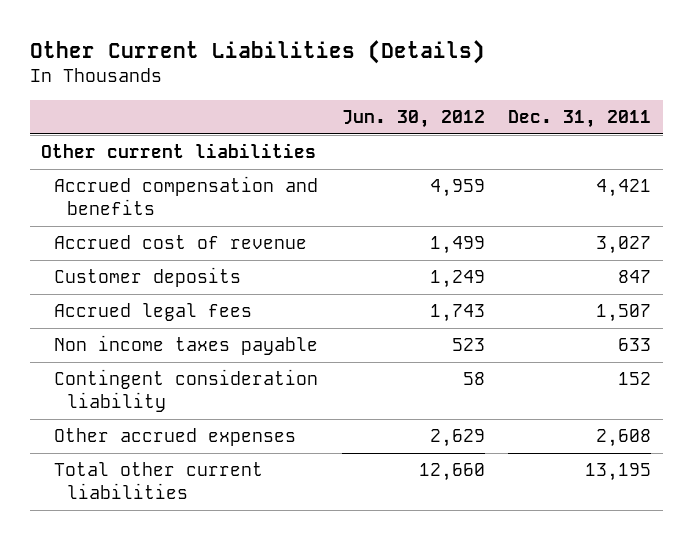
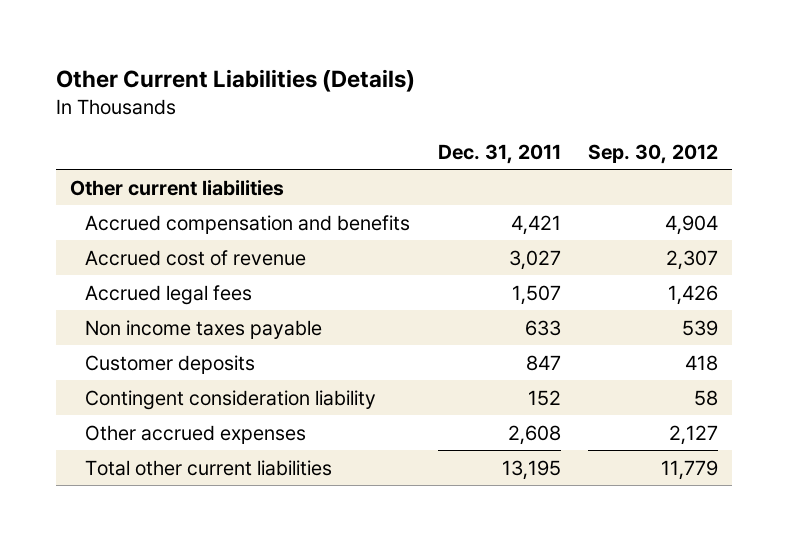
[341,110,485,129] Jun. 30, 2012 -> none
none -> [588,143,719,164] Sep. 30, 2012
[54,267,242,288] Customer deposits -> [84,354,255,374] Customer deposits

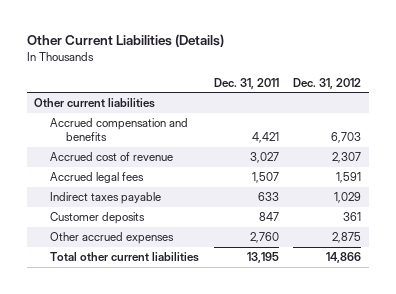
[588,143,719,164] Sep. 30, 2012 -> none
none -> [293,77,362,89] Dec. 31, 2012
[84,319,322,339] Non income taxes payable -> [50,192,162,205] Indirect taxes payable
[84,389,376,410] Contingent consideration liability -> none
[507,424,561,445] 2,608 -> [249,232,279,244] 2,760

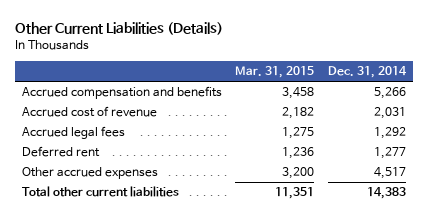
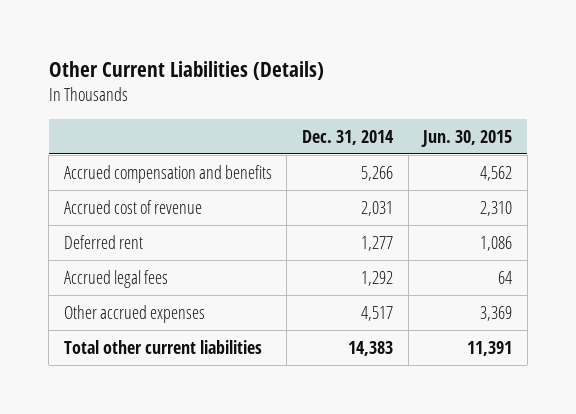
[235,66,315,79] Mar. 31, 2015 -> none
none -> [421,129,513,147] Jun. 30, 2015
[21,126,125,140] Accrued legal fees -> [63,269,168,288] Accrued legal fees

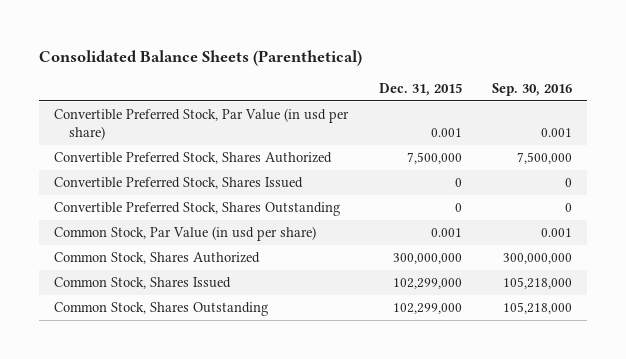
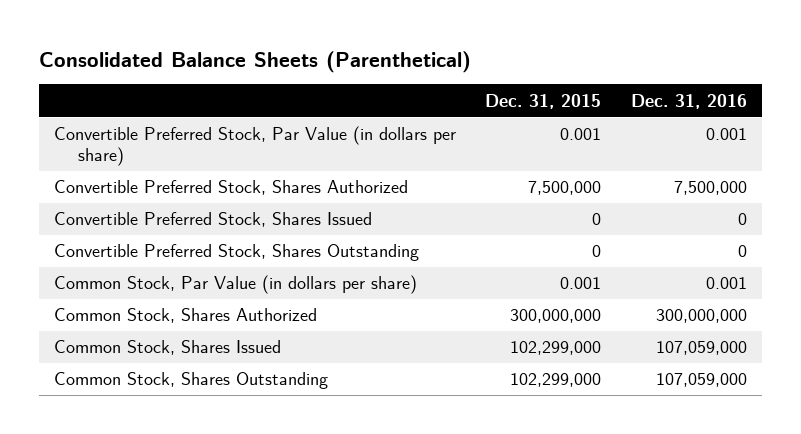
[491,83,572,97] Sep. 30, 2016 -> none
none -> [631,93,748,109] Dec. 31, 2016
[54,108,350,140] Convertible Preferred Stock, Par Value (in usd per share) -> [53,126,456,167] Convertible Preferred Stock, Par Value (in dollars per share)
[54,226,317,242] Common Stock, Par Value (in usd per share) -> [53,275,417,295] Common Stock, Par Value (in dollars per share)

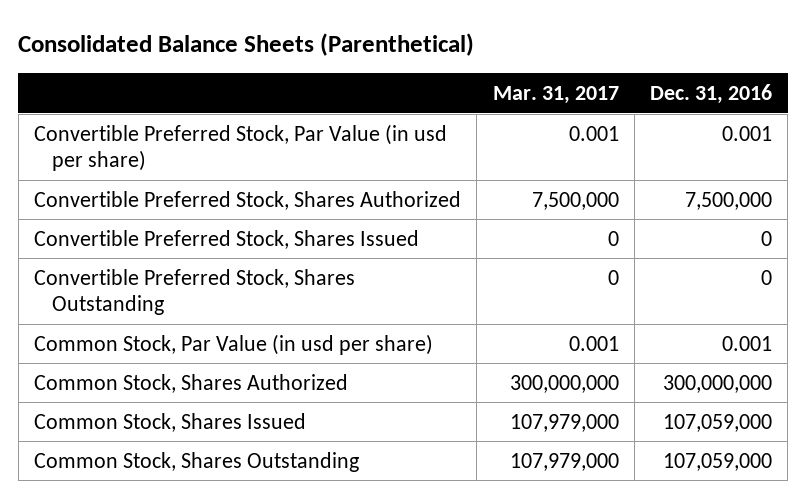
[485,93,602,109] Dec. 31, 2015 -> none
none -> [492,85,619,104] Mar. 31, 2017
[53,126,456,167] Convertible Preferred Stock, Par Value (in dollars per share) -> [34,123,448,172] Convertible Preferred Stock, Par Value (in usd per share)
[53,275,417,295] Common Stock, Par Value (in dollars per share) -> [34,333,434,355] Common Stock, Par Value (in usd per share)

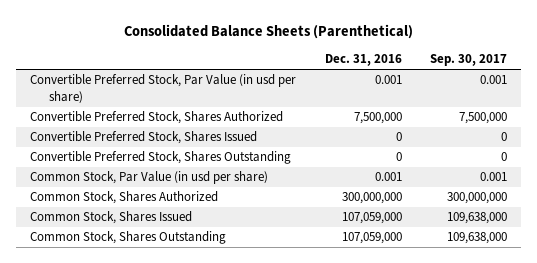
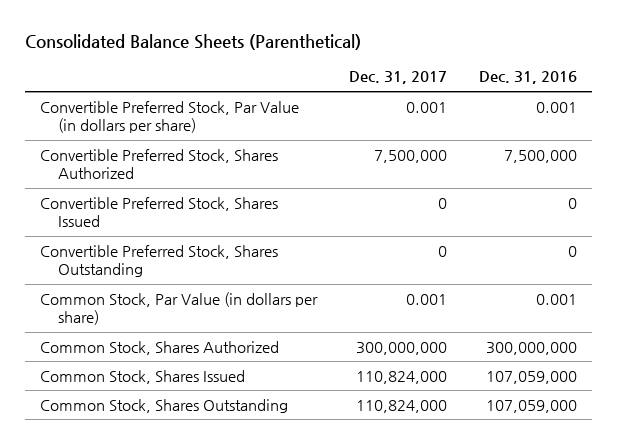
[429,54,507,67] Sep. 30, 2017 -> none
none -> [348,71,447,85] Dec. 31, 2017
[30,74,297,104] Convertible Preferred Stock, Par Value (in usd per share) -> [40,100,300,133] Convertible Preferred Stock, Par Value (in dollars per share)
[30,171,269,185] Common Stock, Par Value (in usd per share) -> [40,291,319,325] Common Stock, Par Value (in dollars per share)

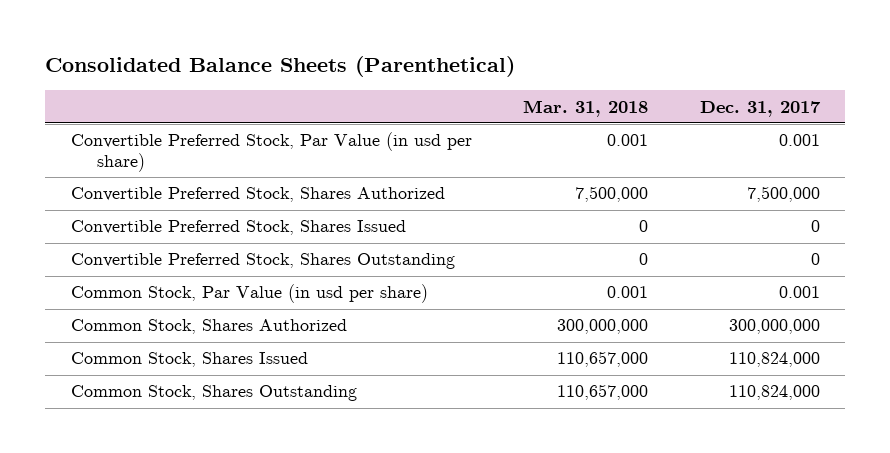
[478,71,577,85] Dec. 31, 2016 -> none
none -> [523,99,649,117] Mar. 31, 2018
[40,100,300,133] Convertible Preferred Stock, Par Value (in dollars per share) -> [70,132,472,173] Convertible Preferred Stock, Par Value (in usd per share)
[40,291,319,325] Common Stock, Par Value (in dollars per share) -> [70,284,428,304] Common Stock, Par Value (in usd per share)

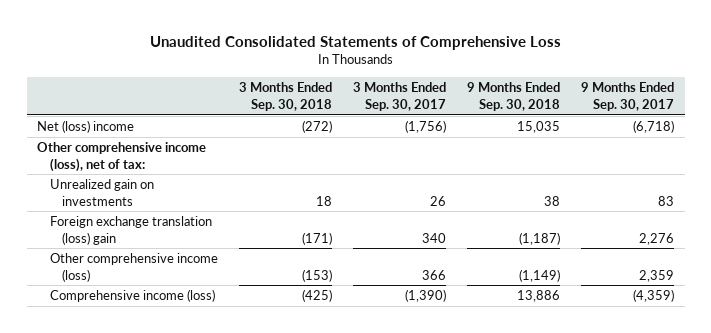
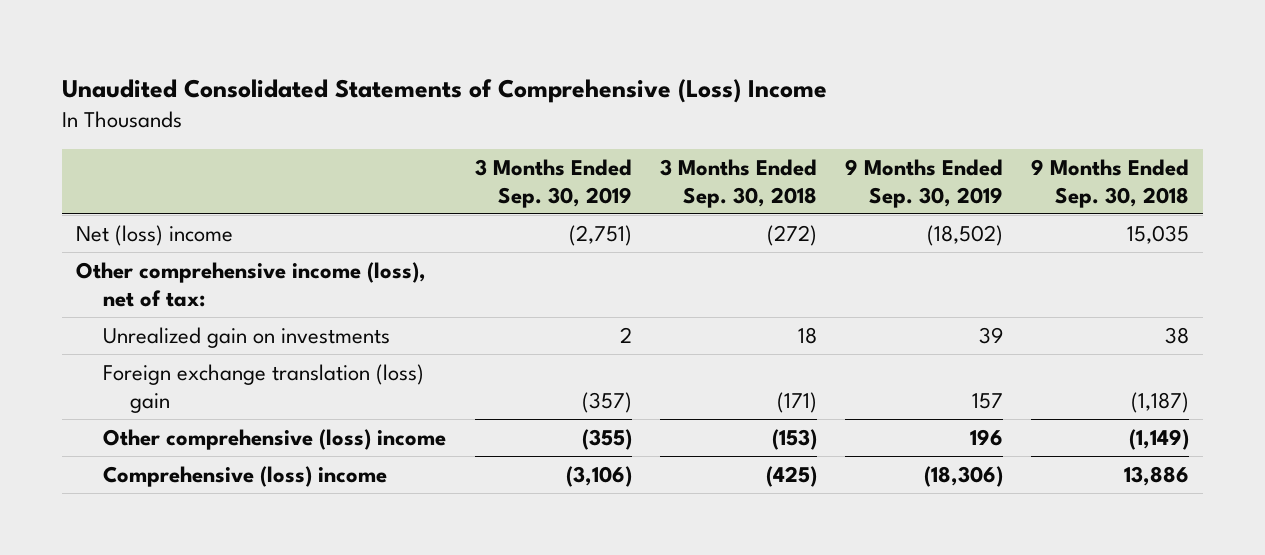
[149,35,561,50] Unaudited Consolidated Statements of Comprehensive Loss -> [62,78,828,103] Unaudited Consolidated Statements of Comprehensive (Loss) Income
[352,82,446,111] 3 Months Ended Sep. 30, 2017 -> none
[580,82,674,111] 9 Months Ended Sep. 30, 2017 -> none
none -> [474,159,632,208] 3 Months Ended Sep. 30, 2019
none -> [844,159,1003,208] 9 Months Ended Sep. 30, 2019
[49,253,218,282] Other comprehensive income (loss) -> [103,428,447,450] Other comprehensive (loss) income
[49,289,215,303] Comprehensive income (loss) -> [103,465,388,487] Comprehensive (loss) income

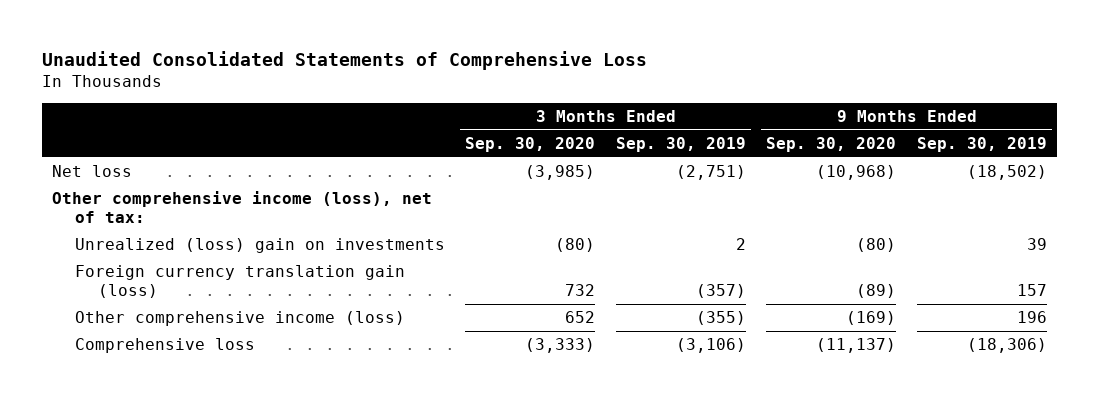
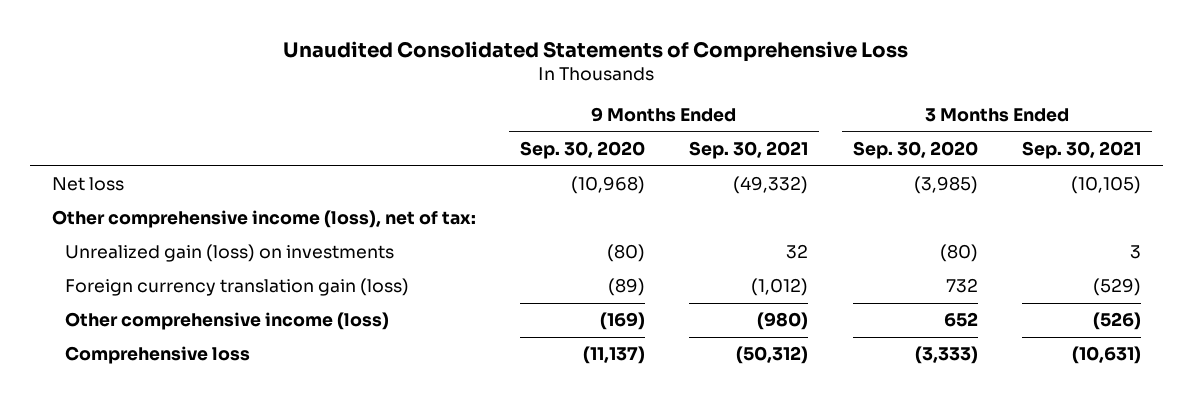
[615,136,746,152] Sep. 30, 2019 -> none
[916,136,1047,152] Sep. 30, 2019 -> none
none -> [689,141,809,160] Sep. 30, 2021
none -> [1021,141,1141,160] Sep. 30, 2021
[74,238,445,254] Unrealized (loss) gain on investments -> [64,244,394,263] Unrealized gain (loss) on investments

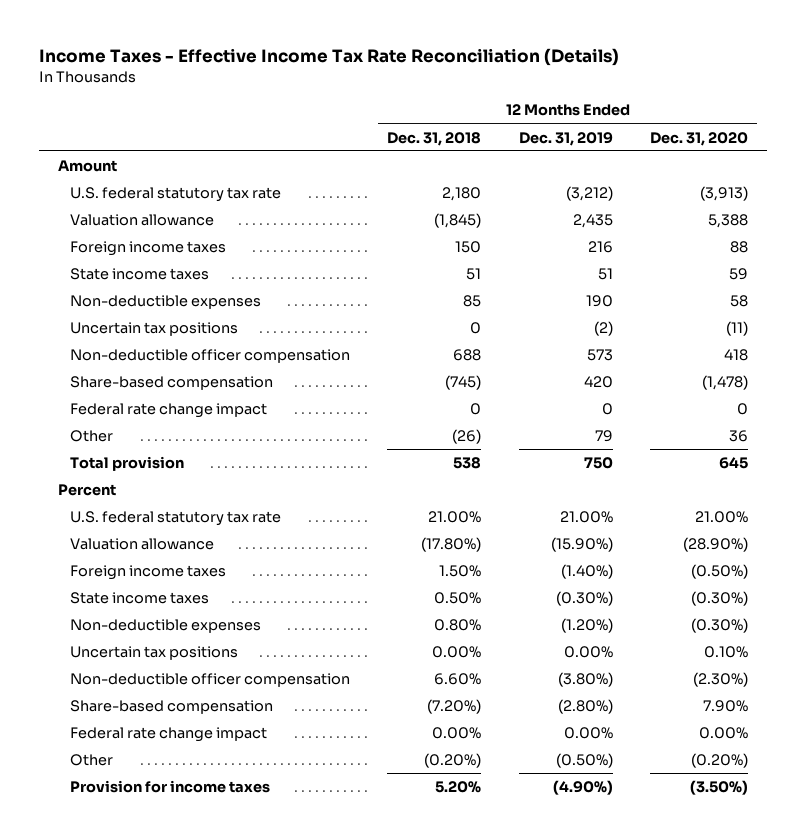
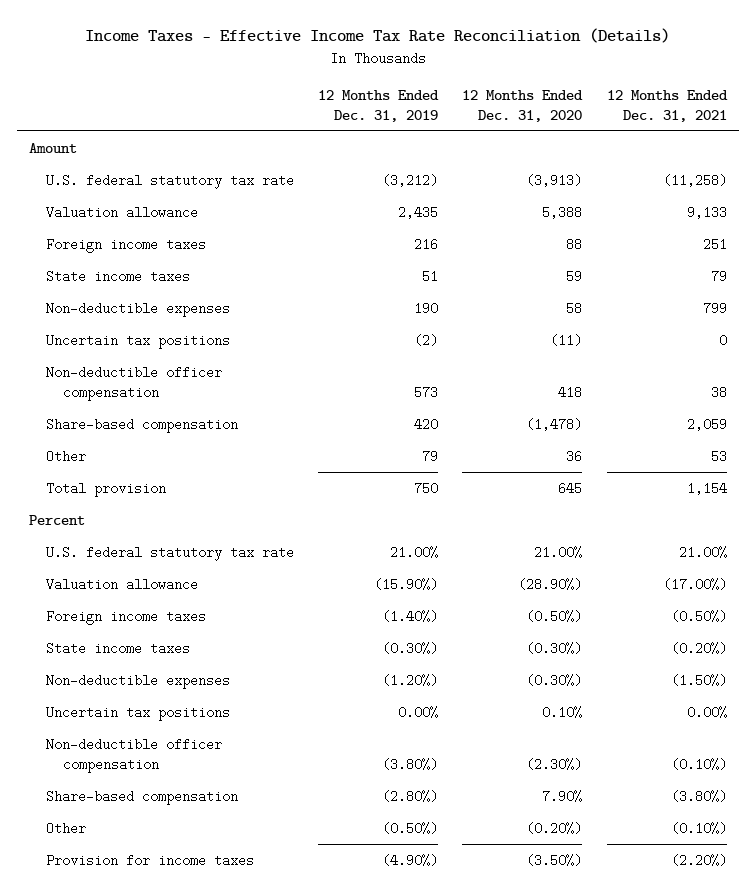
[387,131,482,146] Dec. 31, 2018 -> none
none -> [606,89,728,122] 12 Months Ended Dec. 31, 2021
[69,402,267,418] Federal rate change impact -> none
[69,726,267,742] Federal rate change impact -> none

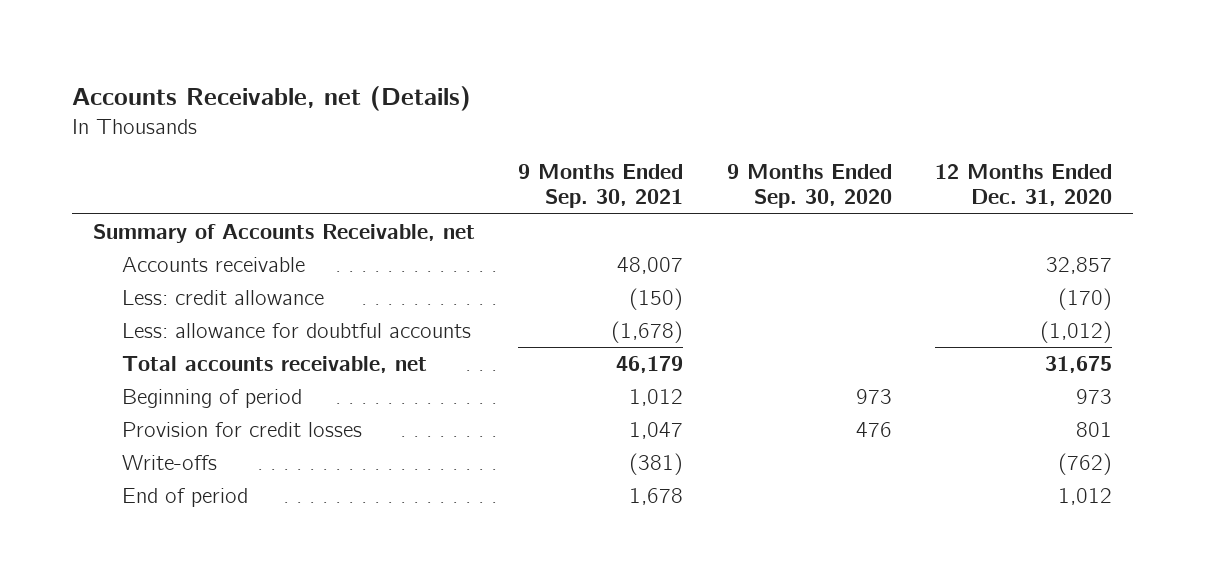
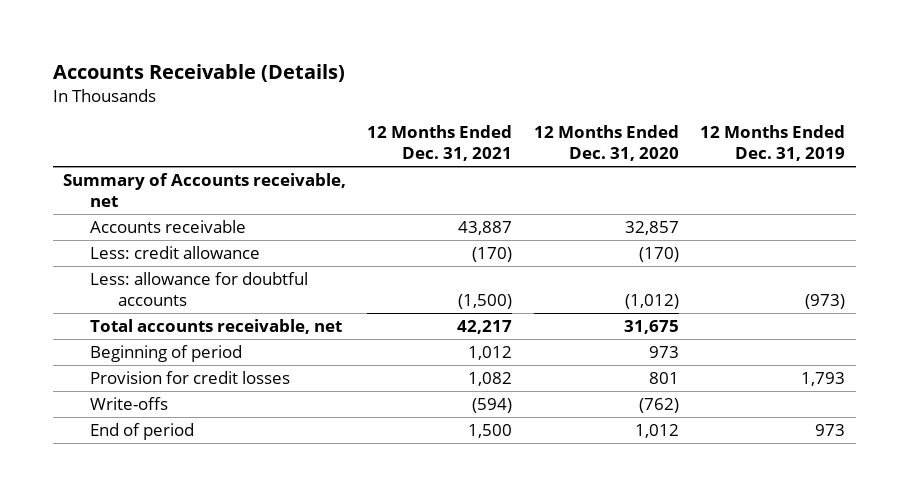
[71,85,471,111] Accounts Receivable, net (Details) -> [52,64,345,83] Accounts Receivable (Details)
[518,163,684,209] 9 Months Ended Sep. 30, 2021 -> none
[726,163,892,209] 9 Months Ended Sep. 30, 2020 -> none
none -> [367,125,513,161] 12 Months Ended Dec. 31, 2021
none -> [699,125,845,161] 12 Months Ended Dec. 31, 2019
[93,223,476,243] Summary of Accounts Receivable, net -> [63,173,347,207] Summary of Accounts receivable, net

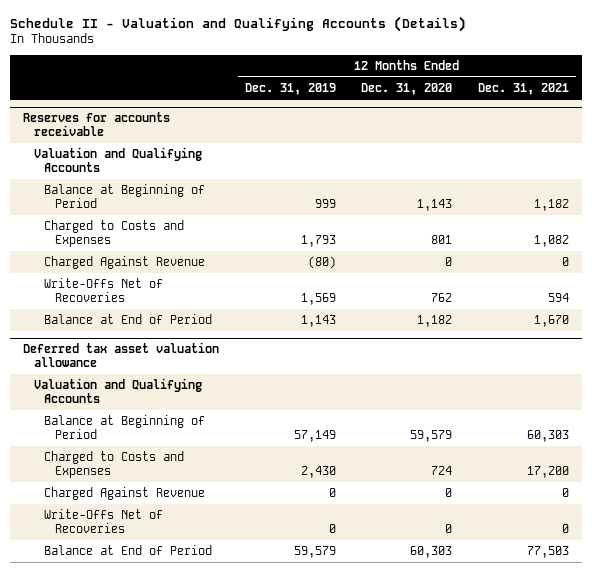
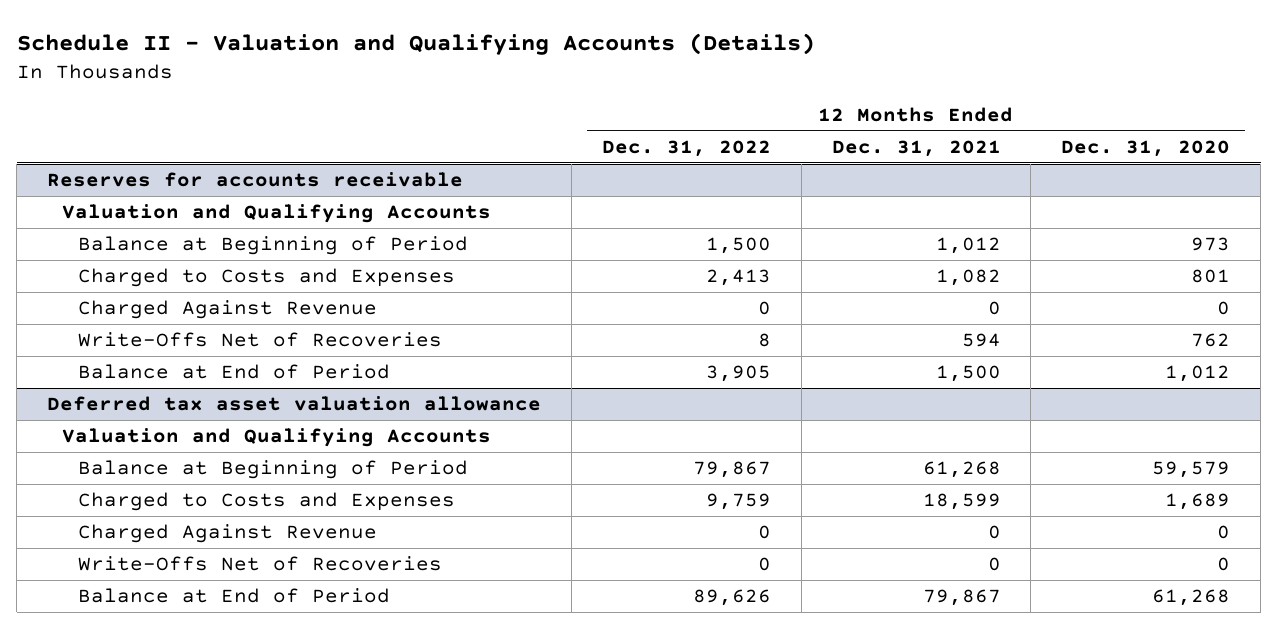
[244,82,336,95] Dec. 31, 2019 -> none
none -> [601,139,771,157] Dec. 31, 2022
[417,199,453,212] 1,143 -> [1191,237,1231,252] 973
[534,199,570,212] 1,182 -> [935,237,1001,255] 1,012
[417,315,453,328] 1,182 -> [1165,365,1231,383] 1,012
[534,315,570,328] 1,670 -> [935,365,1001,383] 1,500
[527,430,570,443] 60,303 -> [922,461,1001,479] 61,268
[431,466,453,476] 724 -> [1165,493,1231,511] 1,689
[527,466,570,479] 17,200 -> [922,493,1001,511] 18,599
[410,546,453,559] 60,303 -> [1152,589,1231,607] 61,268
[527,546,570,559] 77,503 -> [922,589,1001,607] 79,867

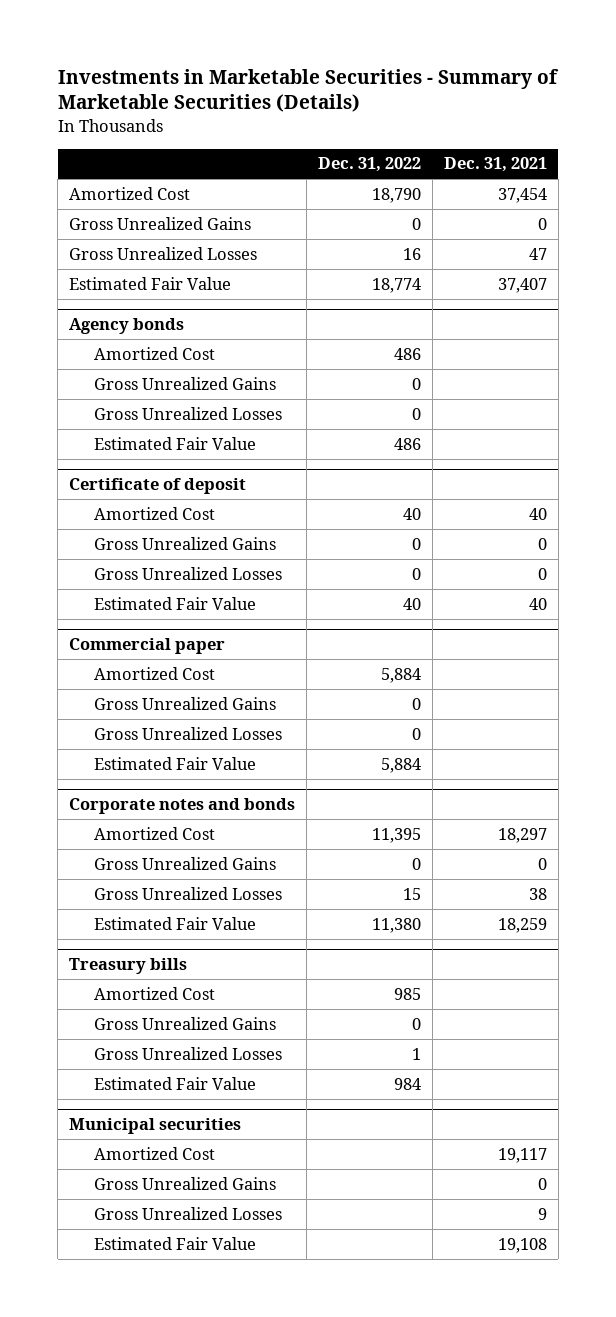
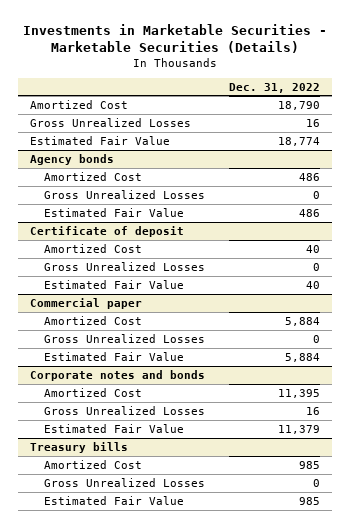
[57,68,559,113] Investments in Marketable Securities - Summary of Marketable Securities (Details) -> [22,23,327,53] Investments in Marketable Securities - Marketable Securities (Details)
[443,157,547,173] Dec. 31, 2021 -> none
[69,216,252,230] Gross Unrealized Gains -> none
[93,376,276,390] Gross Unrealized Gains -> none
[93,536,276,550] Gross Unrealized Gains -> none
[93,696,276,710] Gross Unrealized Gains -> none
[93,856,276,870] Gross Unrealized Gains -> none
[402,887,421,900] 15 -> [306,406,321,415] 16
[371,917,421,933] 11,380 -> [278,424,321,434] 11,379
[93,1016,276,1030] Gross Unrealized Gains -> none
[69,1117,242,1134] Municipal securities -> none
[93,1146,215,1160] Amortized Cost -> none
[93,1176,276,1190] Gross Unrealized Gains -> none
[93,1206,282,1220] Gross Unrealized Losses -> none
[93,1236,256,1250] Estimated Fair Value -> none
[411,1047,421,1060] 1 -> [313,478,321,487] 0
[393,1077,421,1090] 984 -> [299,496,321,505] 985

